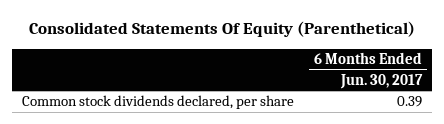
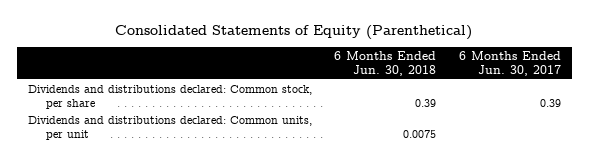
[28,21,415,38] Consolidated Statements Of Equity (Parenthetical) -> [115,25,473,41] Consolidated Statements of Equity (Parenthetical)
none -> [334,50,437,77] 6 Months Ended Jun. 30, 2018
[21,95,294,110] Common stock dividends declared, per share -> [27,84,312,109] Dividends and distributions declared: Common stock, per share
none -> [27,115,312,140] Dividends and distributions declared: Common units, per unit

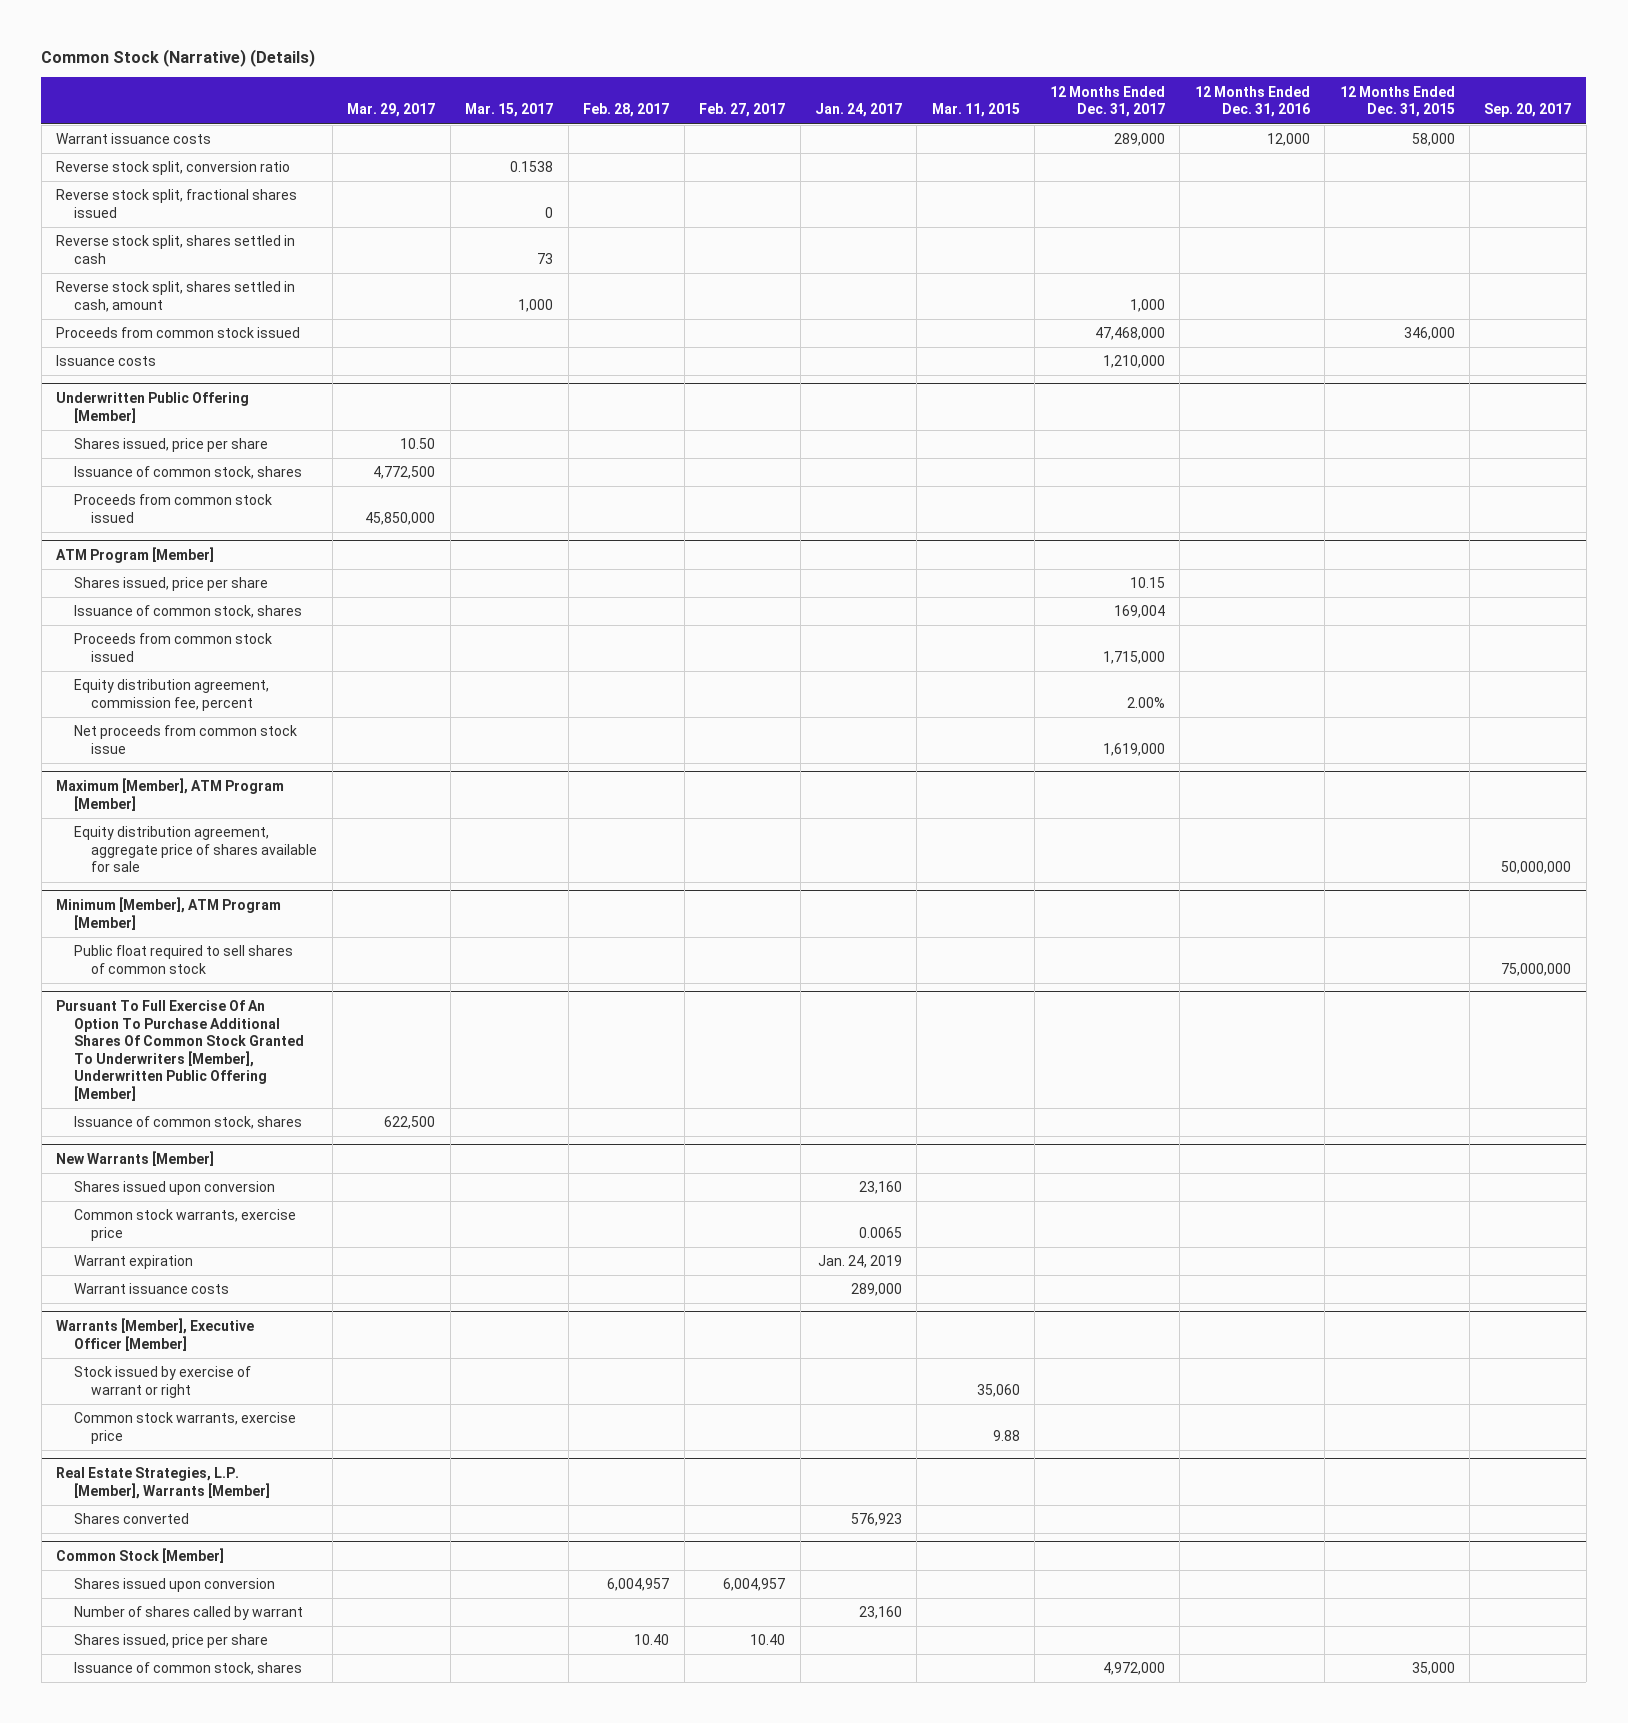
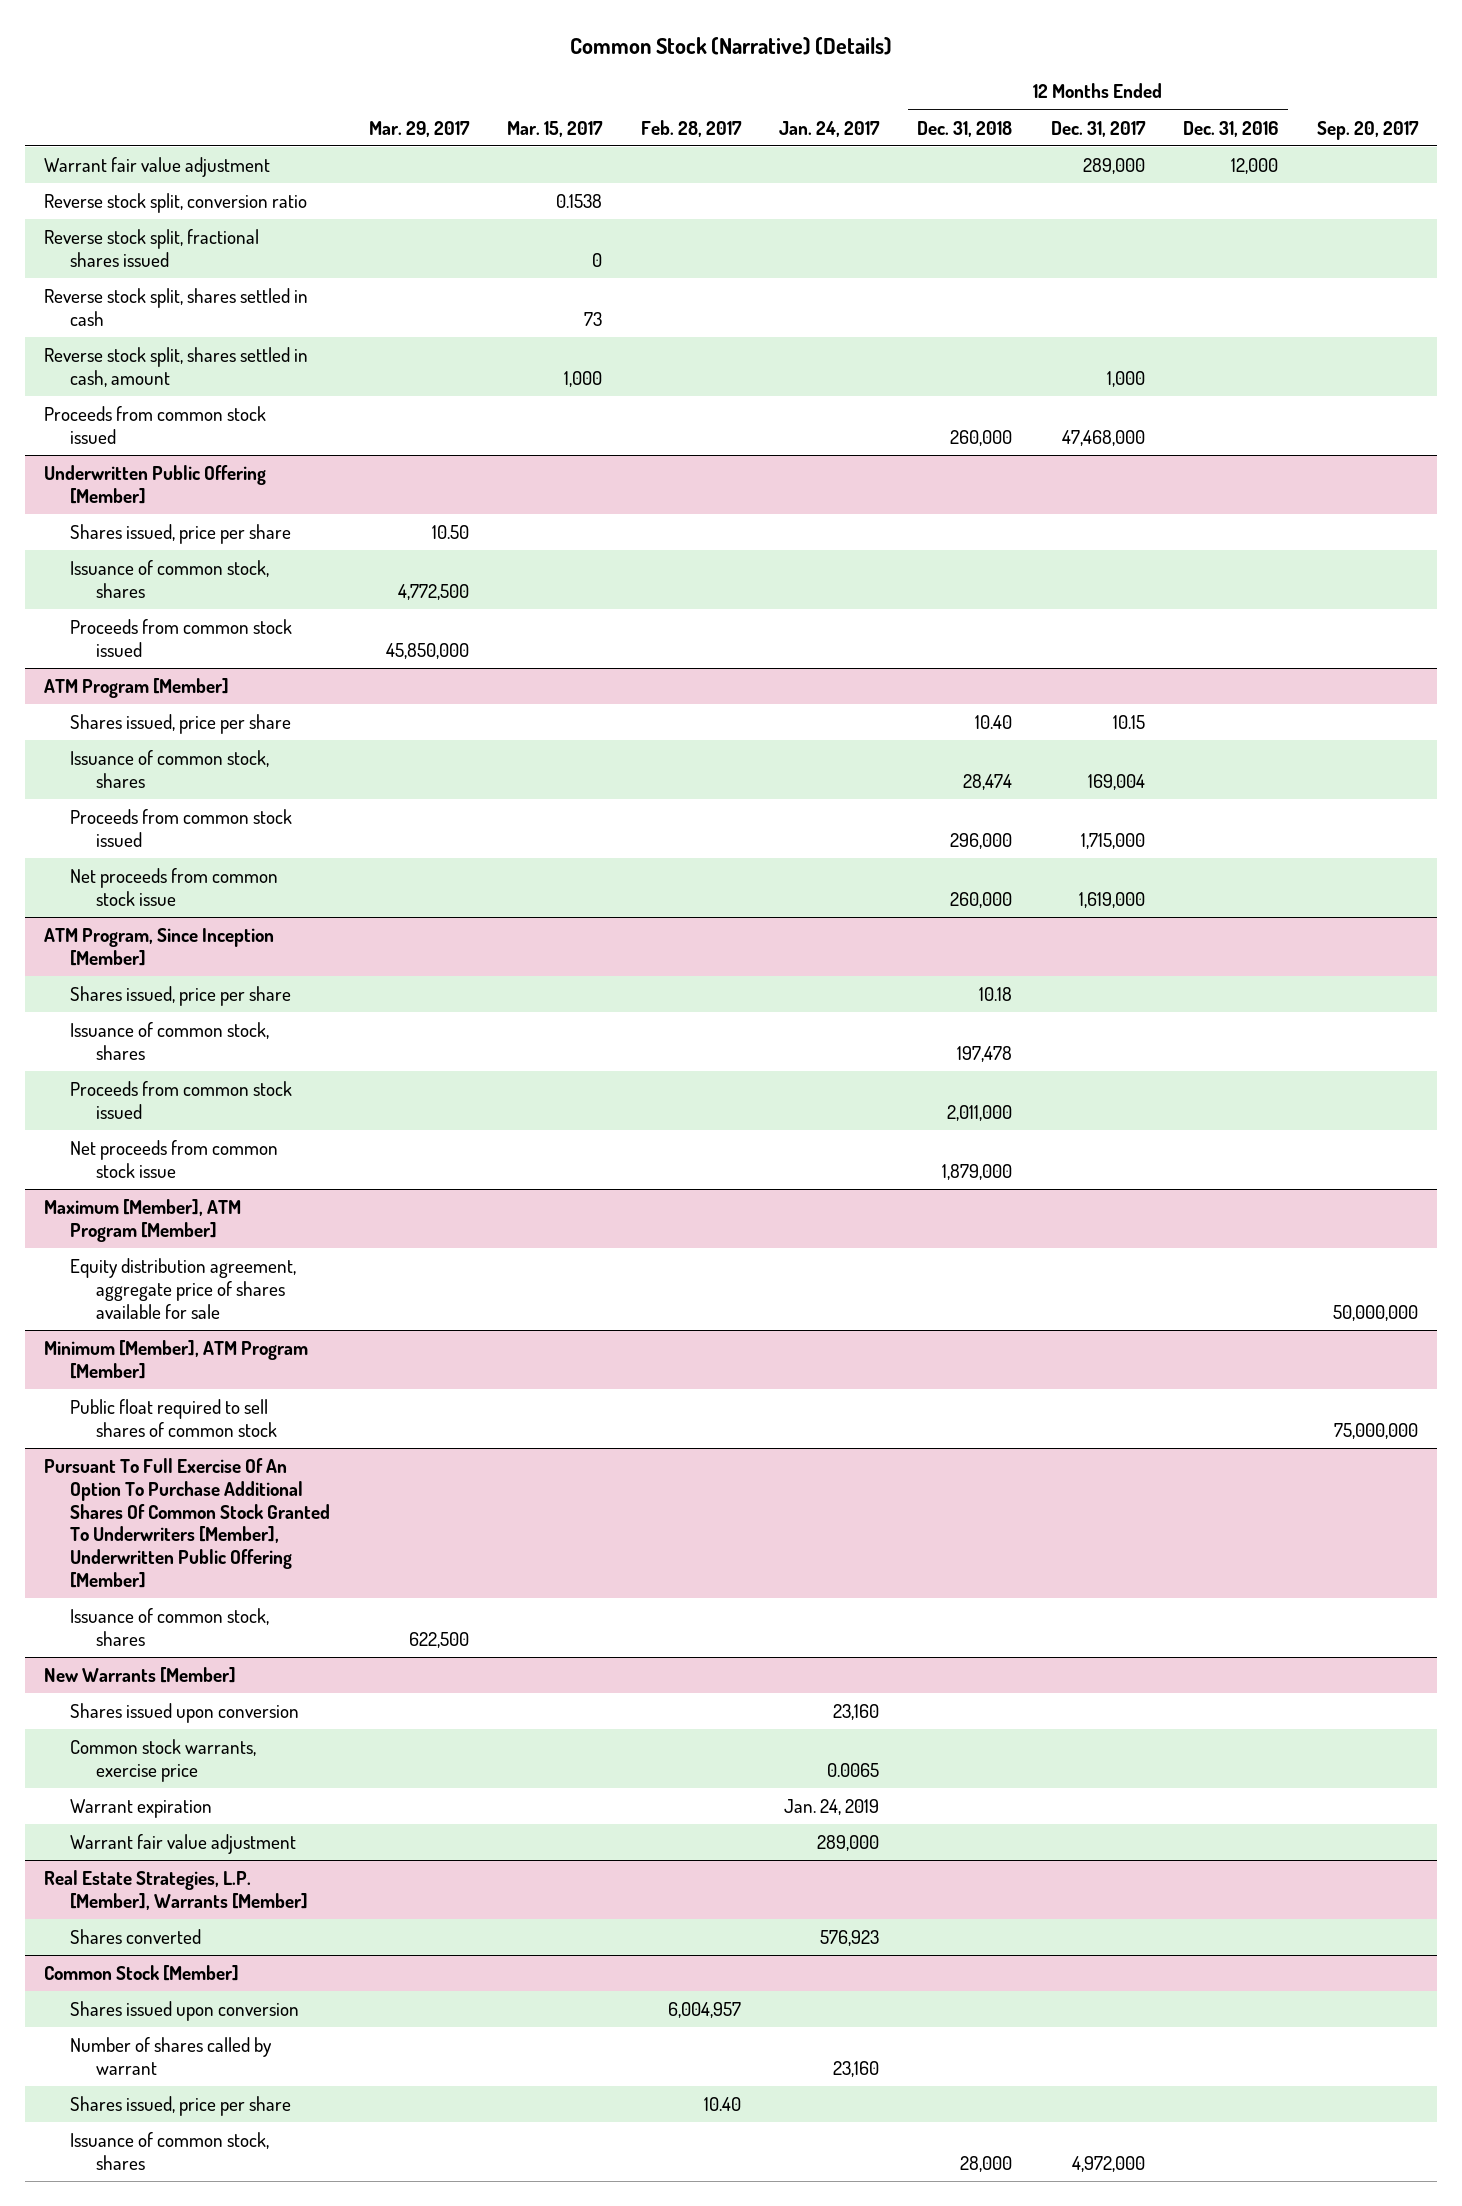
[699,103,786,118] Feb. 27, 2017 -> none
[931,103,1020,118] Mar. 11, 2015 -> none
[1339,85,1455,118] 12 Months Ended Dec. 31, 2015 -> none
none -> [917,120,1013,137] Dec. 31, 2018
[56,133,212,145] Warrant issuance costs -> [44,157,271,178] Warrant fair value adjustment
[56,355,157,367] Issuance costs -> none
[73,679,269,711] Equity distribution agreement, commission fee, percent -> none
none -> [44,928,275,966] ATM Program, Since Inception [Member]
none -> [70,986,292,1007] Shares issued, price per share
none -> [70,1022,270,1060] Issuance of common stock, shares
none -> [70,1081,293,1119] Proceeds from common stock issued
none -> [70,1140,279,1178] Net proceeds from common stock issue
[56,1318,255,1351] Warrants [Member], Executive Officer [Member] -> none
[73,1366,251,1398] Stock issued by exercise of warrant or right -> none
[73,1412,296,1444] Common stock warrants, exercise price -> none
[73,1283,229,1295] Warrant issuance costs -> [70,1834,297,1855] Warrant fair value adjustment

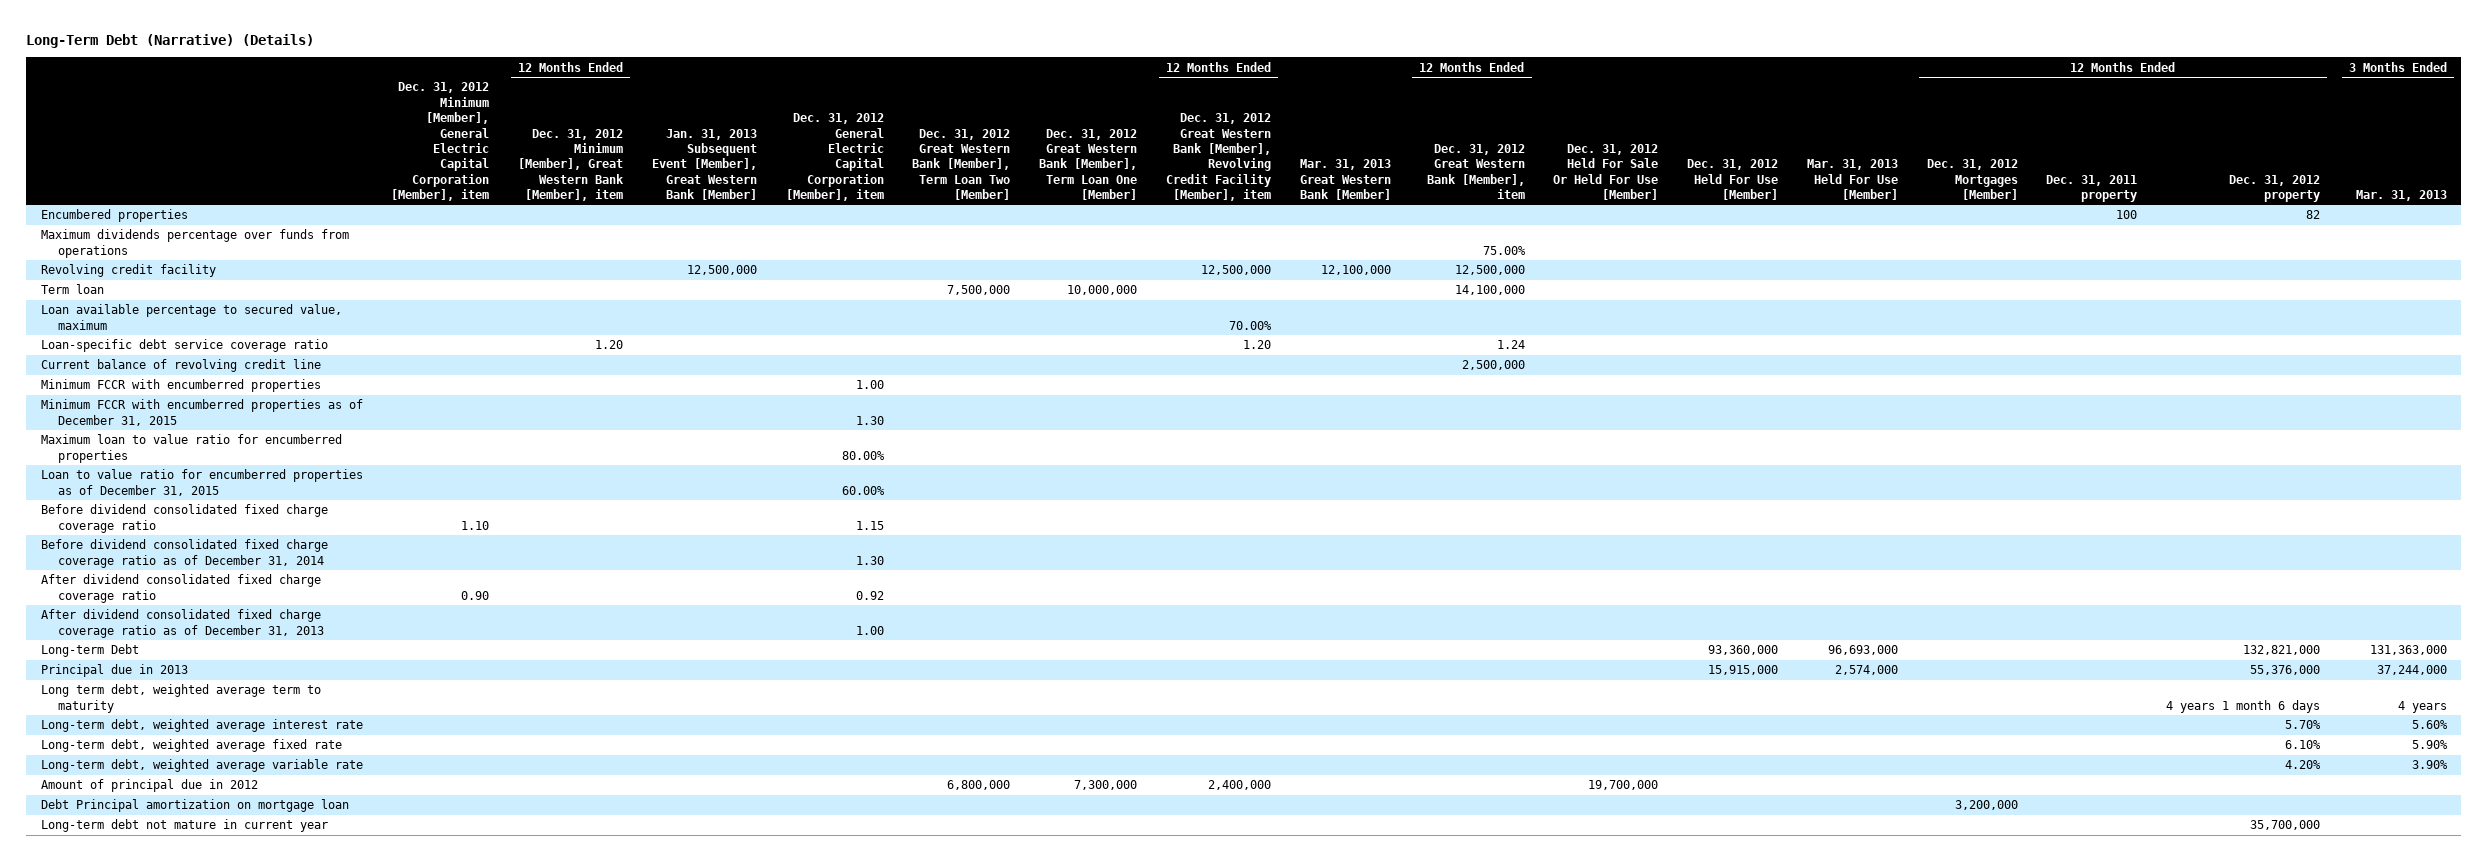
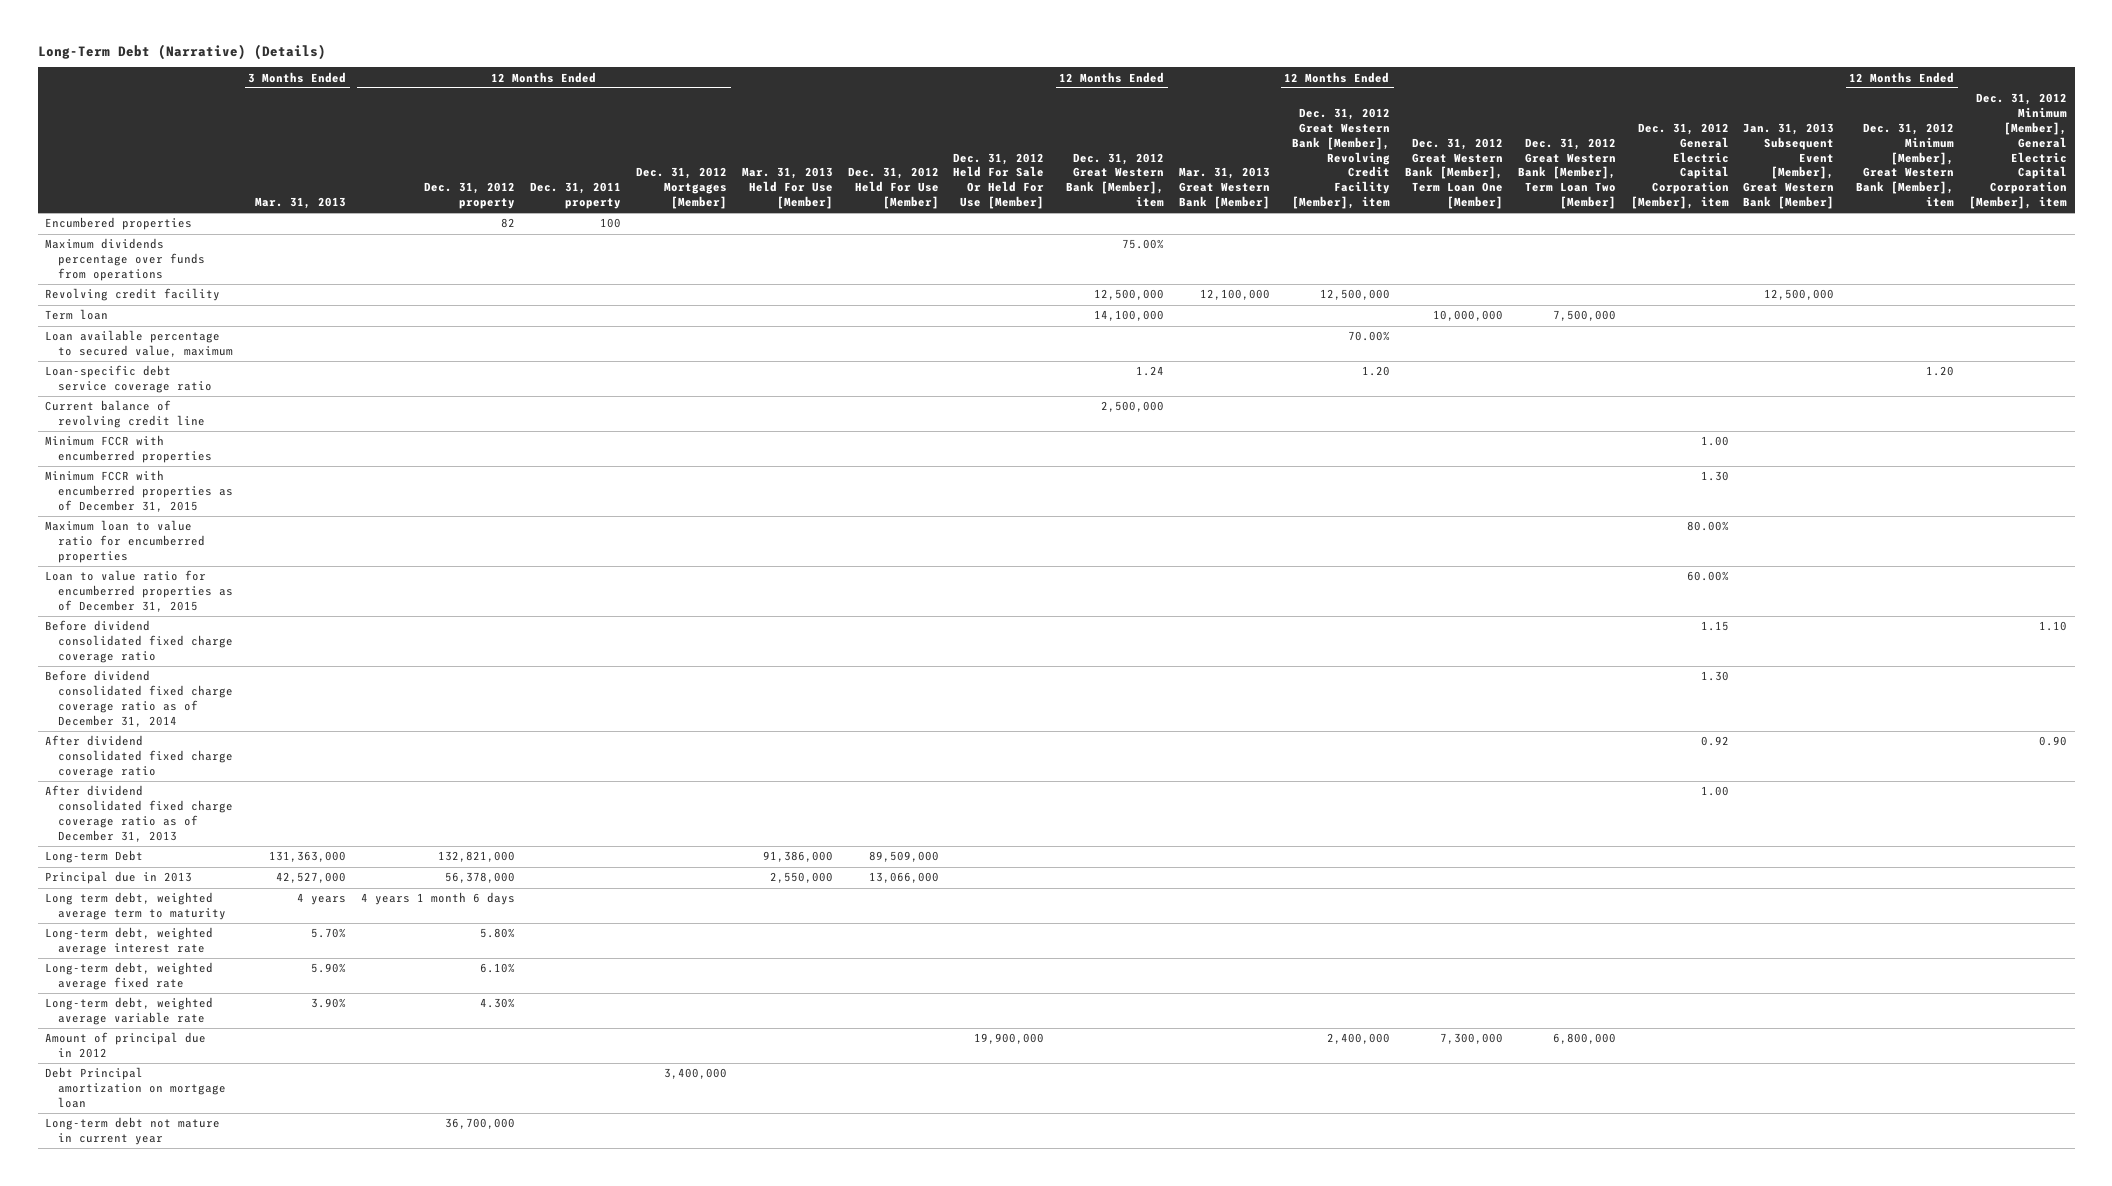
[1708,645,1779,656] 93,360,000 -> [868,851,939,863] 89,509,000
[1827,645,1898,656] 96,693,000 -> [762,851,833,863] 91,386,000
[1708,665,1779,676] 15,915,000 -> [868,872,939,884] 13,066,000
[1834,665,1898,676] 2,574,000 -> [769,872,833,884] 2,550,000
[2250,665,2321,676] 55,376,000 -> [445,872,516,884] 56,378,000
[2376,665,2447,676] 37,244,000 -> [276,872,347,884] 42,527,000
[2285,720,2322,730] 5.70% -> [480,928,516,939] 5.80%
[2411,720,2448,730] 5.60% -> [311,928,347,939] 5.70%
[2285,760,2322,770] 4.20% -> [480,998,516,1009] 4.30%
[1588,780,1659,791] 19,700,000 -> [974,1033,1045,1045] 19,900,000
[1954,800,2018,811] 3,200,000 -> [663,1068,727,1080] 3,400,000
[2250,820,2321,831] 35,700,000 -> [445,1118,516,1130] 36,700,000

